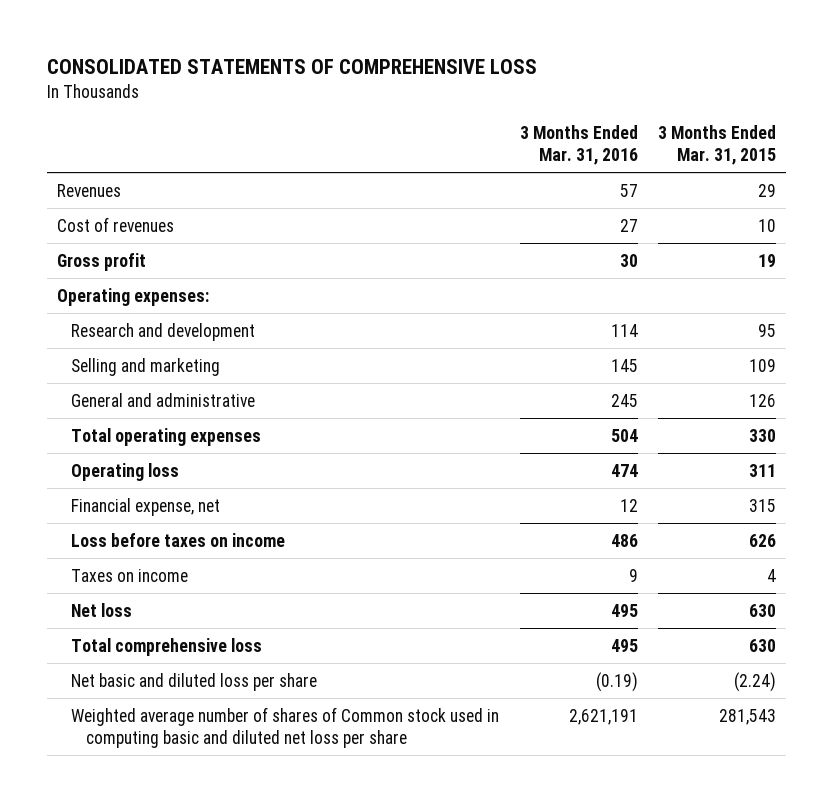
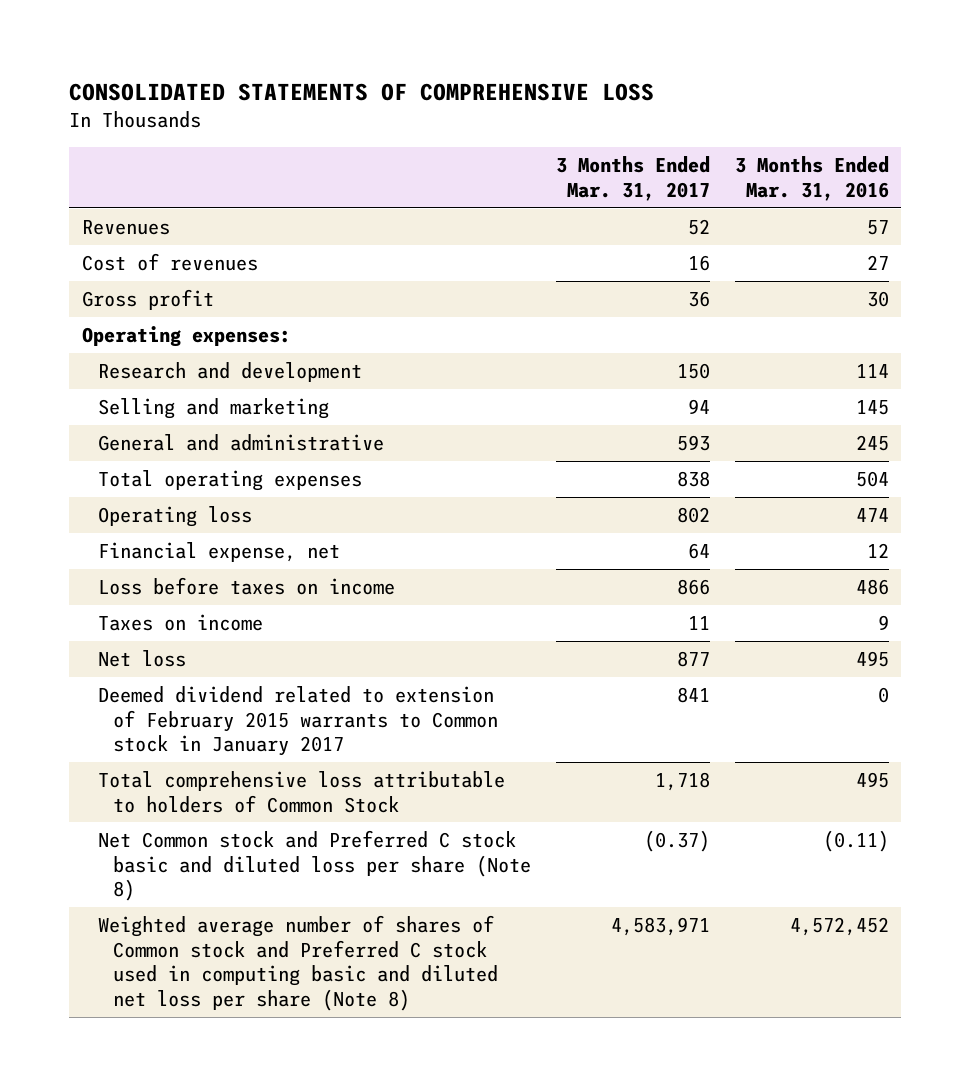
[658,125,777,166] 3 Months Ended Mar. 31, 2015 -> none
none -> [556,156,711,201] 3 Months Ended Mar. 31, 2017
none -> [97,685,499,757] Deemed dividend related to extension of February 2015 warrants to Common stock in January 2017
[71,637,263,656] Total comprehensive loss -> [97,770,505,813] Total comprehensive loss attributable to holders of Common Stock
[71,672,318,691] Net basic and diluted loss per share -> [97,829,532,902] Net Common stock and Preferred C stock basic and diluted loss per share (Note 8)
[595,671,638,692] (0.19) -> [822,829,889,852] (0.11)
[71,706,500,748] Weighted average number of shares of Common stock used in computing basic and diluted net loss per share -> [97,914,499,1011] Weighted average number of shares of Common stock and Preferred C stock used in computing basic and diluted net loss per share (Note 8)
[568,708,638,725] 2,621,191 -> [789,916,889,936] 4,572,452

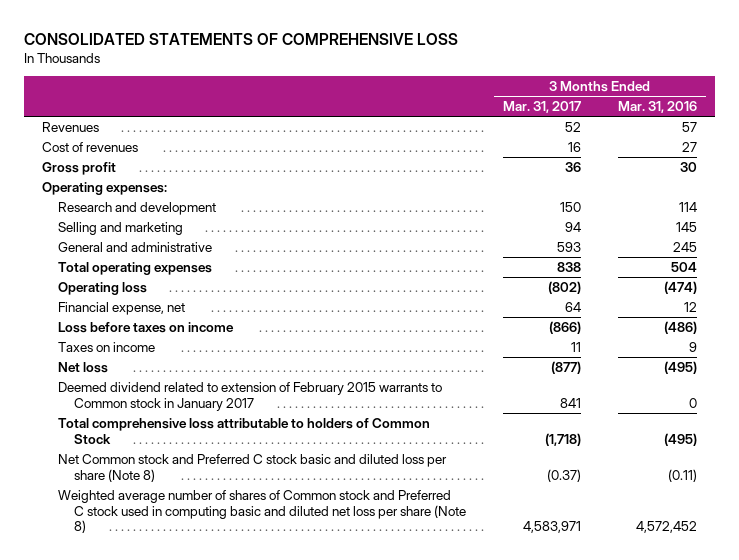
[677,506,711,523] 802 -> [547,280,581,294] (802)
[855,507,889,522] 474 -> [663,280,697,294] (474)
[677,578,711,595] 866 -> [548,320,581,334] (866)
[855,578,889,595] 486 -> [663,320,697,334] (486)
[677,650,711,667] 877 -> [550,360,581,374] (877)
[855,650,889,667] 495 -> [663,360,697,374] (495)
[655,771,711,791] 1,718 -> [544,432,581,446] (1,718)
[855,771,889,788] 495 -> [663,432,697,446] (495)

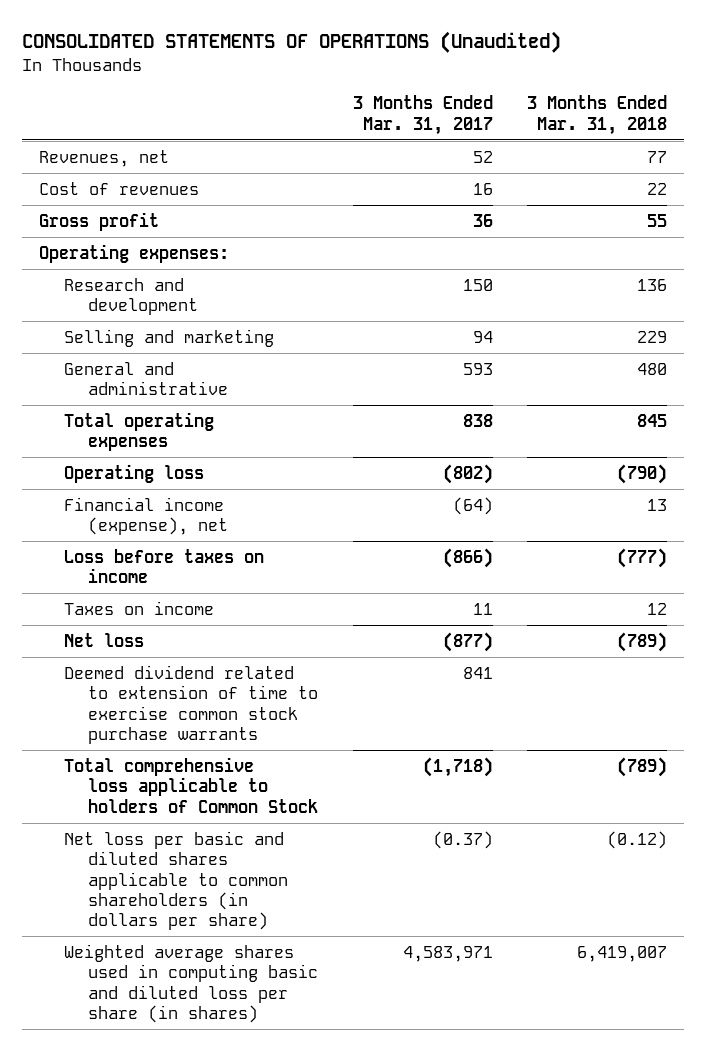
[23,32,458,45] CONSOLIDATED STATEMENTS OF COMPREHENSIVE LOSS -> [22,31,562,54] CONSOLIDATED STATEMENTS OF OPERATIONS (Unaudited)
[617,101,697,114] Mar. 31, 2016 -> none
none -> [527,95,668,135] 3 Months Ended Mar. 31, 2018
[42,121,100,132] Revenues -> [39,149,170,167] Revenues, net
[58,301,186,315] Financial expense, net -> [63,496,229,536] Financial income (expense), net
[564,301,581,312] 64 -> [452,496,493,515] (64)
[58,381,443,411] Deemed dividend related to extension of February 2015 warrants to Common stock in January 2017 -> [63,664,319,744] Deemed dividend related to extension of time to exercise common stock purchase warrants
[58,417,431,444] Total comprehensive loss attributable to holders of Common Stock -> [63,756,319,813] Total comprehensive loss applicable to holders of Common Stock
[58,453,448,482] Net Common stock and Preferred C stock basic and diluted loss per share (Note 8) -> [63,830,289,931] Net loss per basic and diluted shares applicable to common shareholders (in dollars per share)
[58,489,466,534] Weighted average number of shares of Common stock and Preferred C stock used in computing basic and diluted net loss per share (Note 8) -> [63,943,319,1023] Weighted average shares used in computing basic and diluted loss per share (in shares)

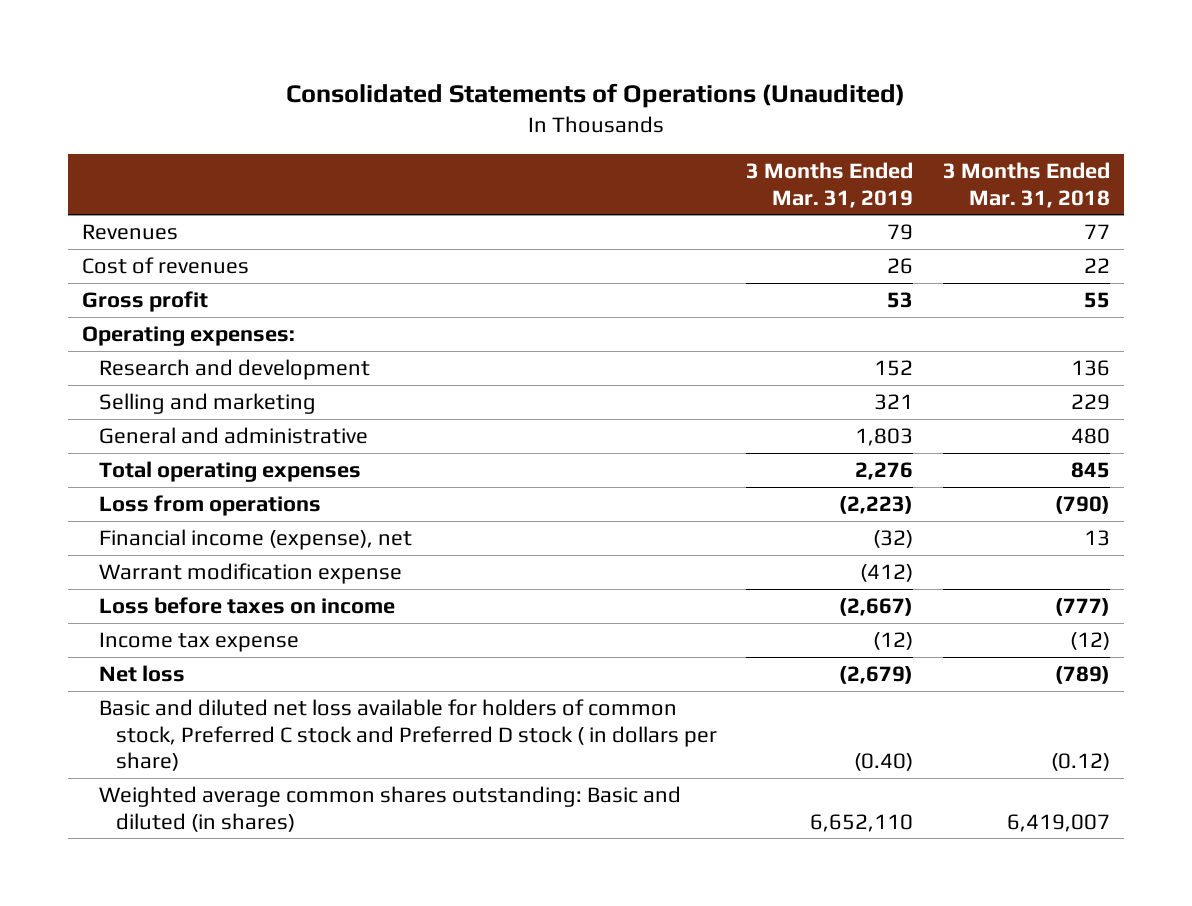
[22,31,562,54] CONSOLIDATED STATEMENTS OF OPERATIONS (Unaudited) -> [286,82,906,108] Consolidated Statements of Operations (Unaudited)
[352,95,493,135] 3 Months Ended Mar. 31, 2017 -> none
none -> [746,162,914,208] 3 Months Ended Mar. 31, 2019
[39,149,170,167] Revenues, net -> [82,224,179,241] Revenues
[63,463,204,483] Operating loss -> [99,495,322,517] Loss from operations
none -> [99,563,403,585] Warrant modification expense
[63,600,214,615] Taxes on income -> [99,632,300,653] Income tax expense
[647,602,668,615] 12 -> [1069,632,1110,651] (12)
[63,664,319,744] Deemed dividend related to extension of time to exercise common stock purchase warrants -> none
[63,756,319,813] Total comprehensive loss applicable to holders of Common Stock -> none
[63,830,289,931] Net loss per basic and diluted shares applicable to common shareholders (in dollars per share) -> [99,699,718,771] Basic and diluted net loss available for holders of common stock, Preferred C stock and Preferred D stock ( in dollars per share)
[63,943,319,1023] Weighted average shares used in computing basic and diluted loss per share (in shares) -> [99,786,682,832] Weighted average common shares outstanding: Basic and diluted (in shares)

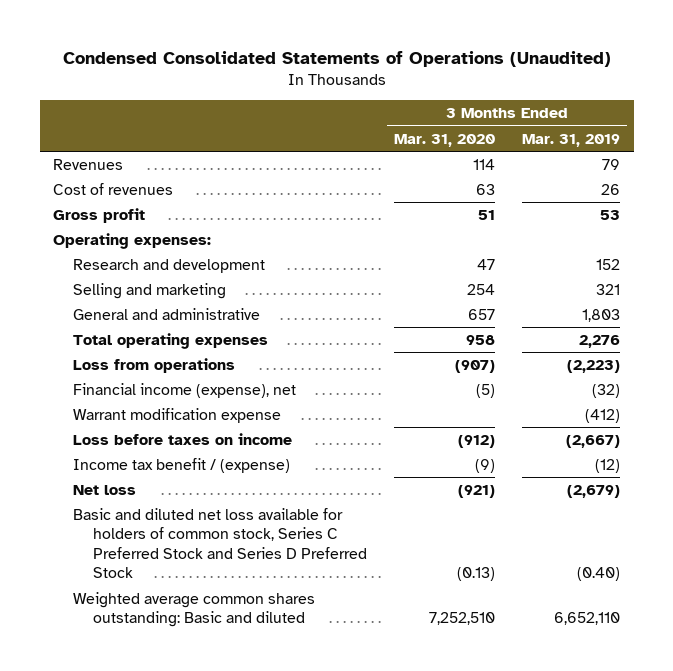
[286,82,906,108] Consolidated Statements of Operations (Unaudited) -> [62,50,611,67] Condensed Consolidated Statements of Operations (Unaudited)
[942,162,1110,208] 3 Months Ended Mar. 31, 2018 -> none
none -> [394,133,496,147] Mar. 31, 2020
[99,632,300,653] Income tax expense -> [73,457,291,473] Income tax benefit / (expense)
[99,699,718,771] Basic and diluted net loss available for holders of common stock, Preferred C stock and Preferred D stock ( in dollars per share) -> [73,507,368,579] Basic and diluted net loss available for holders of common stock, Series C Preferred Stock and Series D Preferred Stock
[99,786,682,832] Weighted average common shares outstanding: Basic and diluted (in shares) -> [73,591,316,628] Weighted average common shares outstanding: Basic and diluted

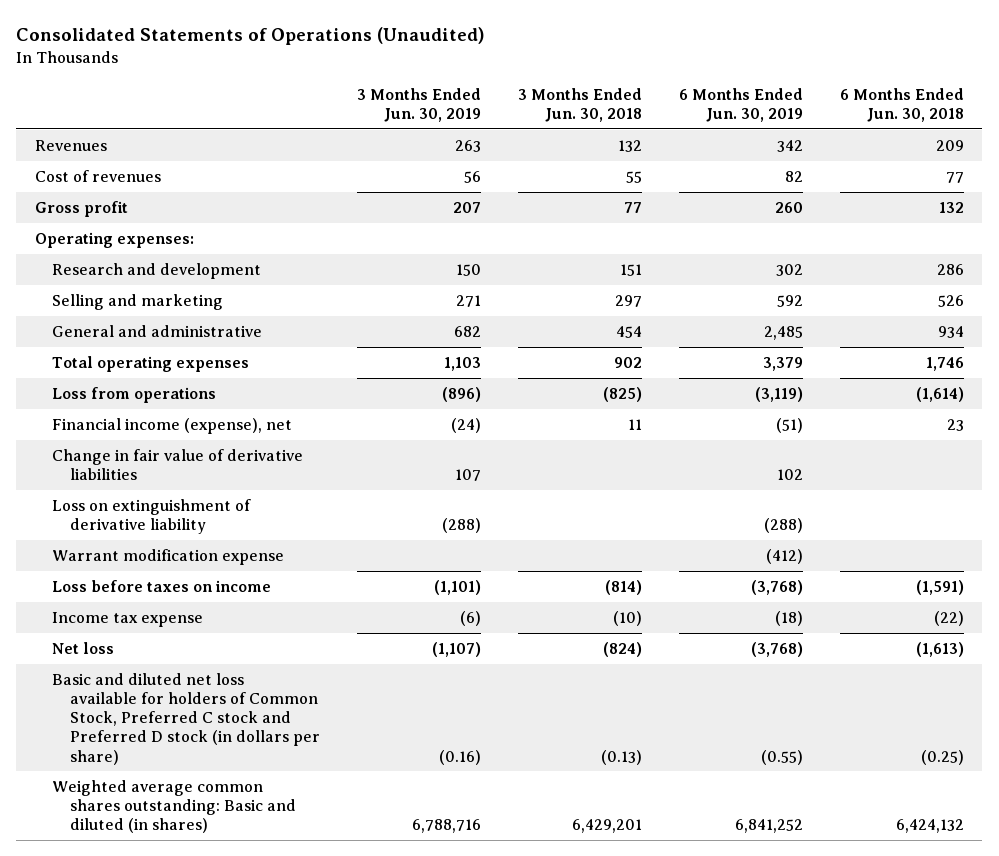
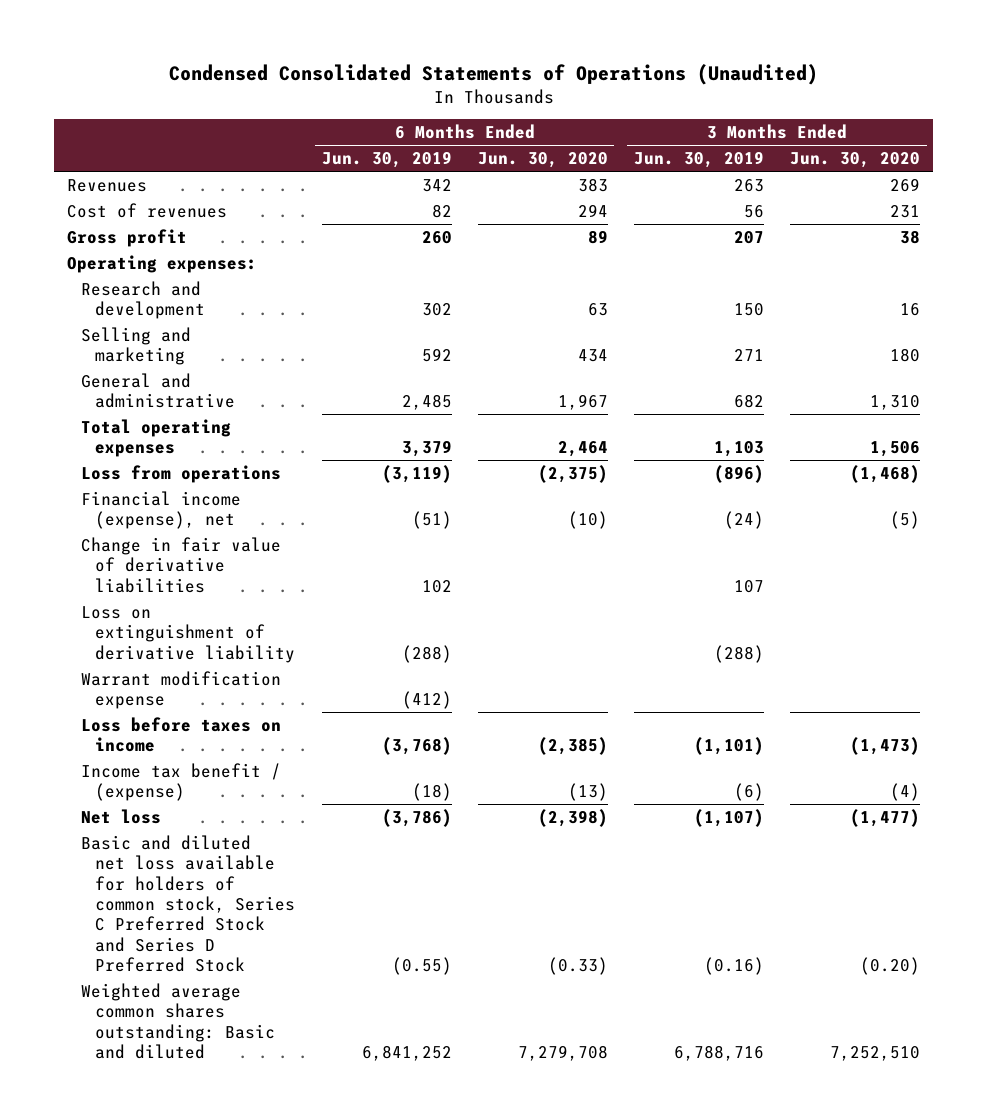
[16,27,486,46] Consolidated Statements of Operations (Unaudited) -> [168,63,818,85] Condensed Consolidated Statements of Operations (Unaudited)
[517,87,642,122] 3 Months Ended Jun. 30, 2018 -> none
[839,87,964,122] 6 Months Ended Jun. 30, 2018 -> none
none -> [477,152,608,169] Jun. 30, 2020
none -> [790,152,921,169] Jun. 30, 2020
[52,611,204,627] Income tax expense -> [81,762,282,802] Income tax benefit / (expense)
[750,641,803,657] (3,768) -> [381,808,452,827] (3,786)
[52,672,320,765] Basic and diluted net loss available for holders of Common Stock, Preferred C stock and Preferred D stock (in dollars per share) -> [81,834,296,972] Basic and diluted net loss available for holders of common stock, Series C Preferred Stock and Series D Preferred Stock
[52,779,296,834] Weighted average common shares outstanding: Basic and diluted (in shares) -> [81,982,276,1059] Weighted average common shares outstanding: Basic and diluted

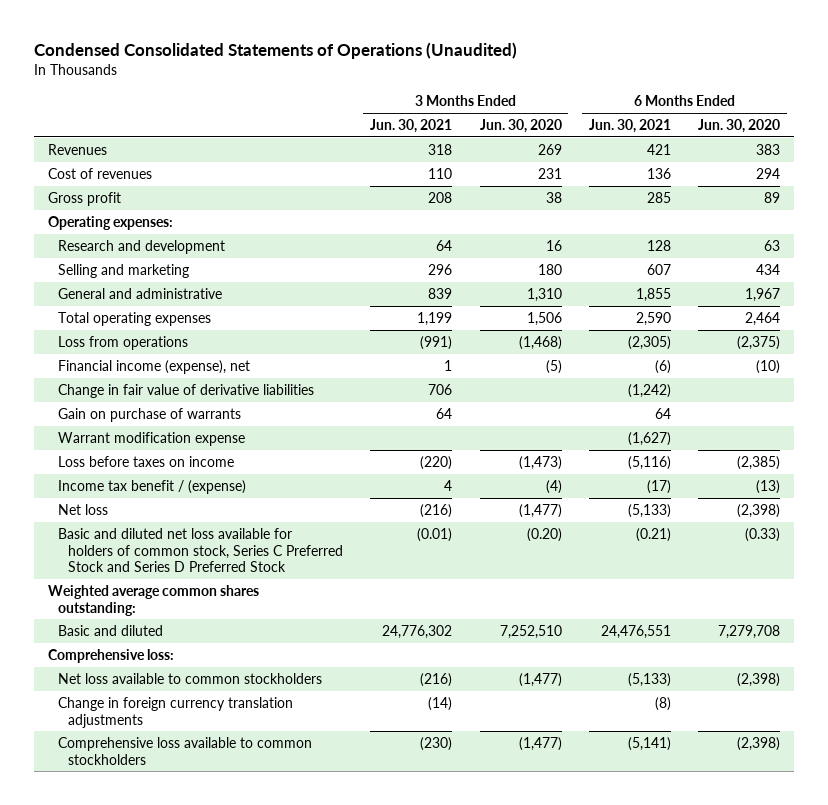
[321,151,452,169] Jun. 30, 2019 -> none
[634,151,765,169] Jun. 30, 2019 -> none
none -> [370,118,453,133] Jun. 30, 2021
none -> [588,118,671,133] Jun. 30, 2021
[81,605,296,663] Loss on extinguishment of derivative liability -> none
none -> [57,407,241,422] Gain on purchase of warrants
none -> [47,584,259,616] Weighted average common shares outstanding:
[81,982,276,1059] Weighted average common shares outstanding: Basic and diluted -> [57,624,163,636] Basic and diluted
none -> [47,648,174,663] Comprehensive loss:
none -> [57,672,322,684] Net loss available to common stockholders
none -> [57,696,293,728] Change in foreign currency translation adjustments
none -> [57,736,312,765] Comprehensive loss available to common stockholders

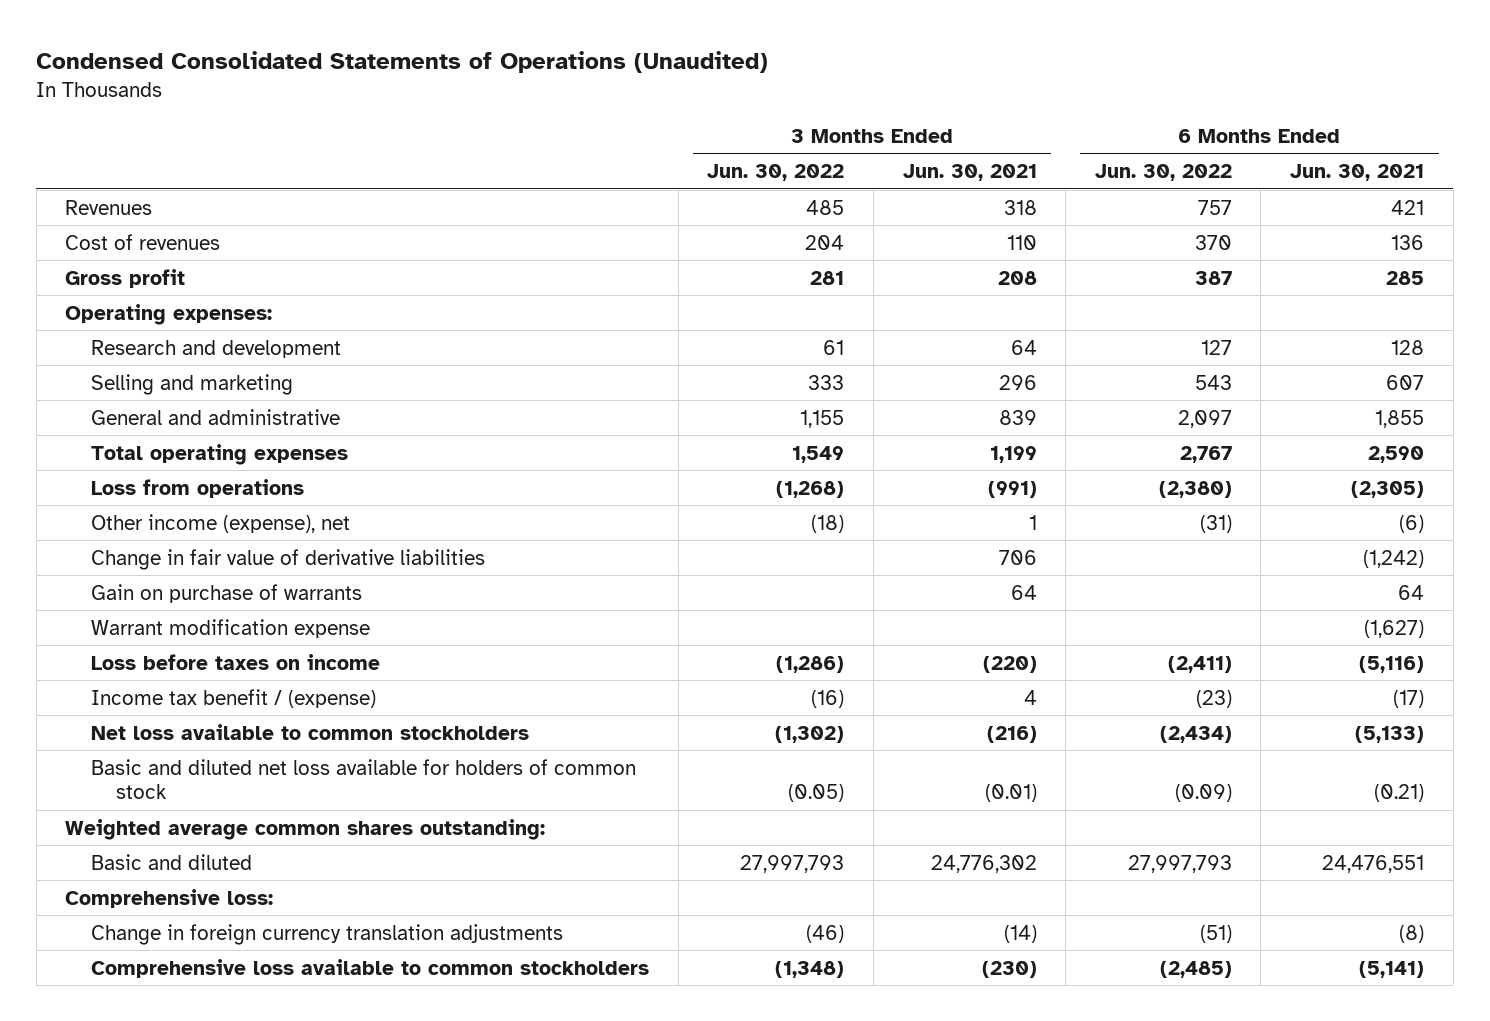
[479,118,562,133] Jun. 30, 2020 -> none
[698,118,781,133] Jun. 30, 2020 -> none
none -> [707,164,845,182] Jun. 30, 2022
none -> [1094,164,1232,182] Jun. 30, 2022
[57,359,250,374] Financial income (expense), net -> [90,513,350,533] Other income (expense), net
[57,503,108,515] Net loss -> none
[57,672,322,684] Net loss available to common stockholders -> [90,723,529,740] Net loss available to common stockholders
[57,527,343,573] Basic and diluted net loss available for holders of common stock, Series C Preferred Stock and Series D Preferred Stock -> [90,758,636,800] Basic and diluted net loss available for holders of common stock

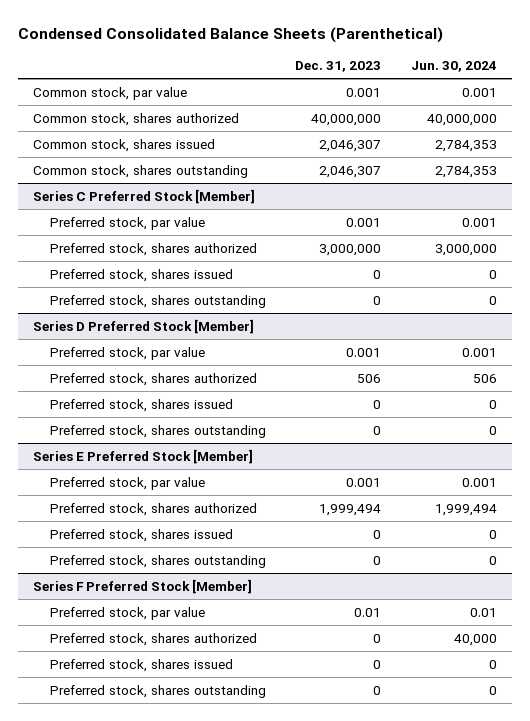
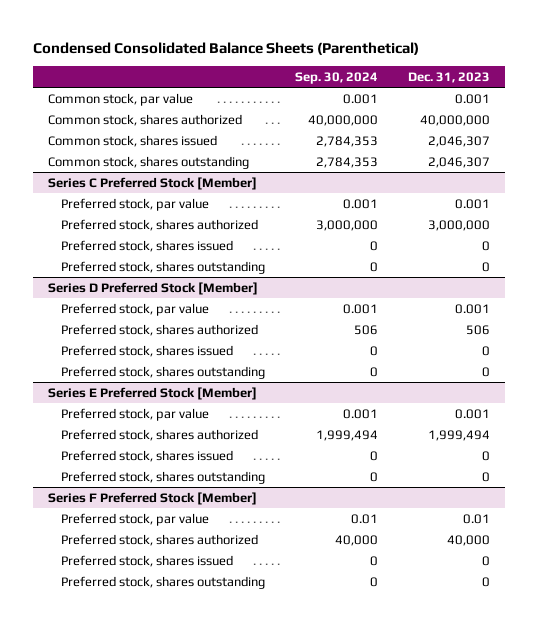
[411,61,498,73] Jun. 30, 2024 -> none
none -> [294,72,378,85] Sep. 30, 2024
[373,633,382,643] 0 -> [446,534,490,546] 40,000

